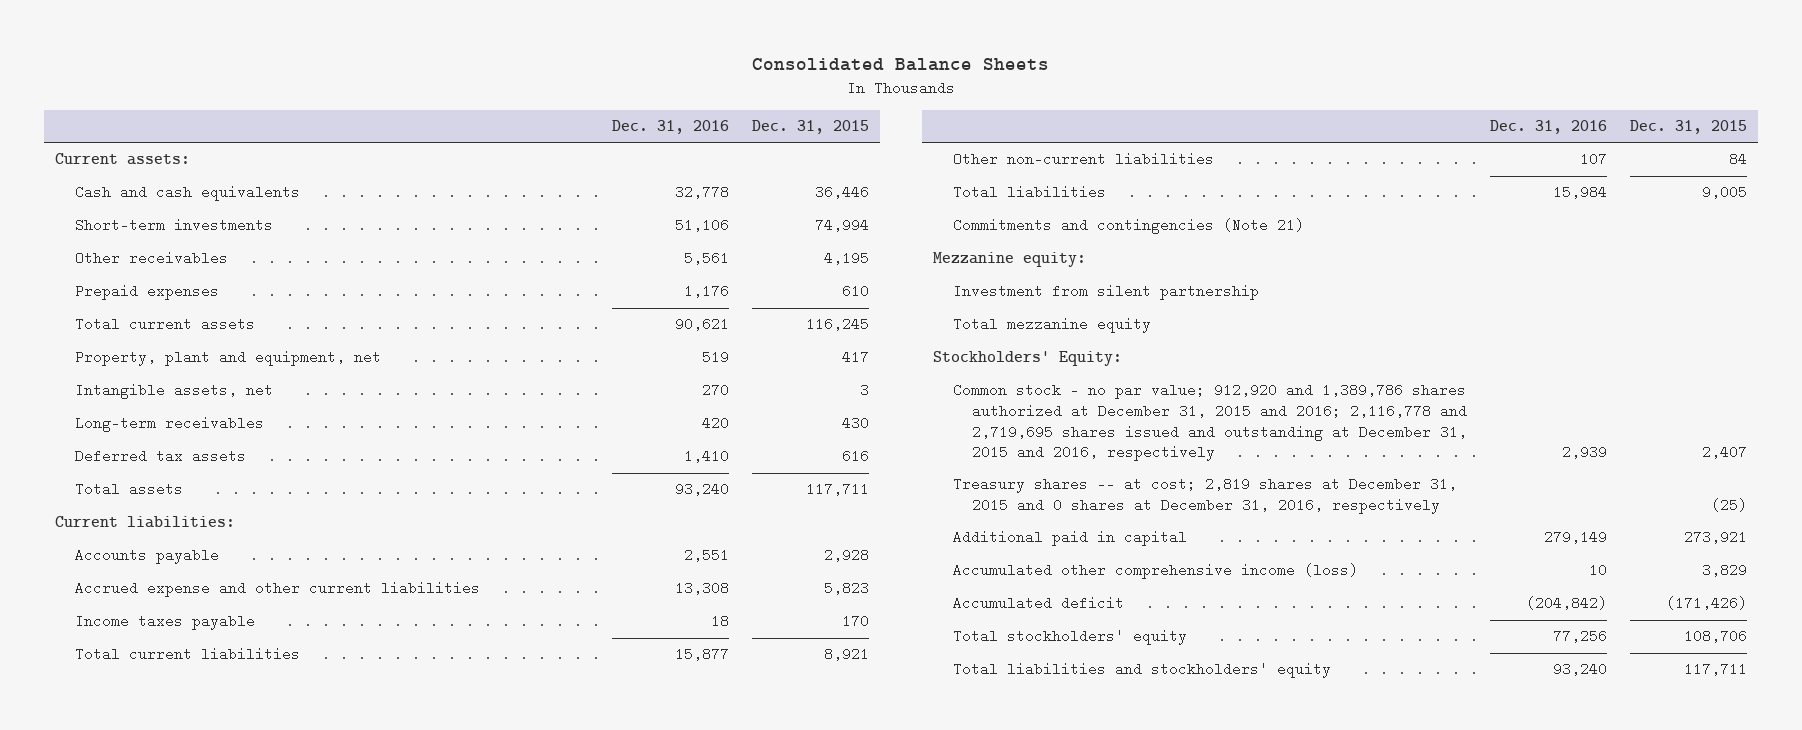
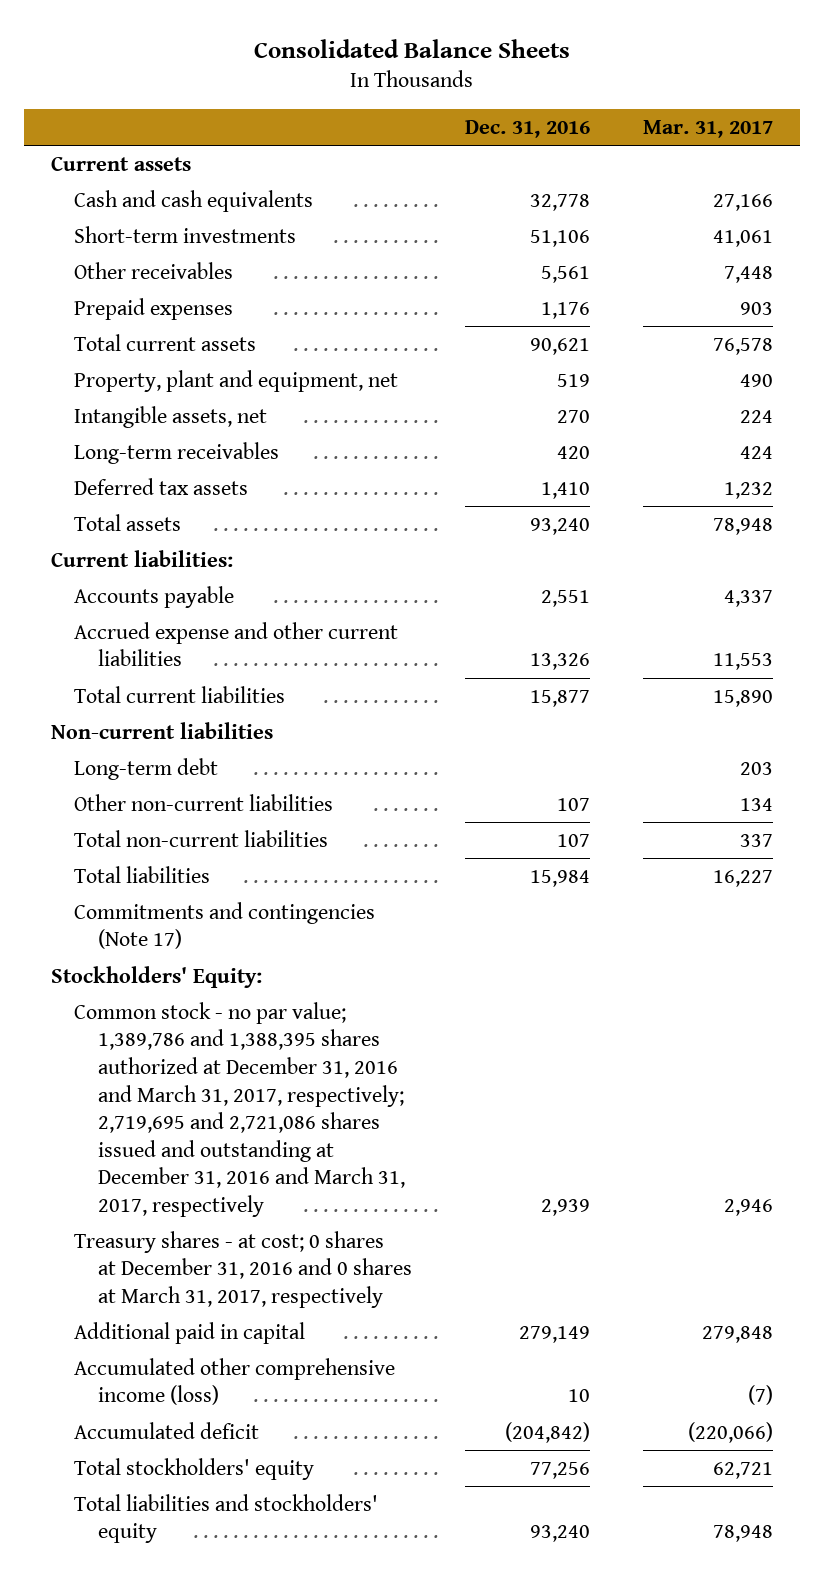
[751,120,869,135] Dec. 31, 2015 -> none
none -> [643,119,774,138] Mar. 31, 2017
[55,153,191,166] Current assets: -> [50,155,191,171] Current assets
[74,614,255,631] Income taxes payable -> none
[674,581,729,596] 13,308 -> [530,653,591,671] 13,326
none -> [50,721,273,739] Non-current liabilities
none -> [74,757,219,780] Long-term debt
none -> [74,829,329,847] Total non-current liabilities
[933,252,1087,268] Mezzanine equity: -> none
[952,284,1259,301] Investment from silent partnership -> none
[952,317,1151,334] Total mezzanine equity -> none
[952,218,1304,235] Commitments and contingencies (Note 21) -> [74,901,376,950] Commitments and contingencies (Note 17)
[952,383,1468,462] Common stock - no par value; 912,920 and 1,389,786 shares authorized at December 31, 2015 and 2016; 2,116,778 and 2,719,695 shares issued and outstanding at December 31, 2015 and 2016, respectively -> [74,1001,405,1218] Common stock - no par value; 1,389,786 and 1,388,395 shares authorized at December 31, 2016 and March 31, 2017, respectively; 2,719,695 and 2,721,086 shares issued and outstanding at December 31, 2016 and March 31, 2017, respectively
[952,477,1457,514] Treasury shares -- at cost; 2,819 shares at December 31, 2015 and 0 shares at December 31, 2016, respectively -> [74,1230,412,1309] Treasury shares - at cost; 0 shares at December 31, 2016 and 0 shares at March 31, 2017, respectively

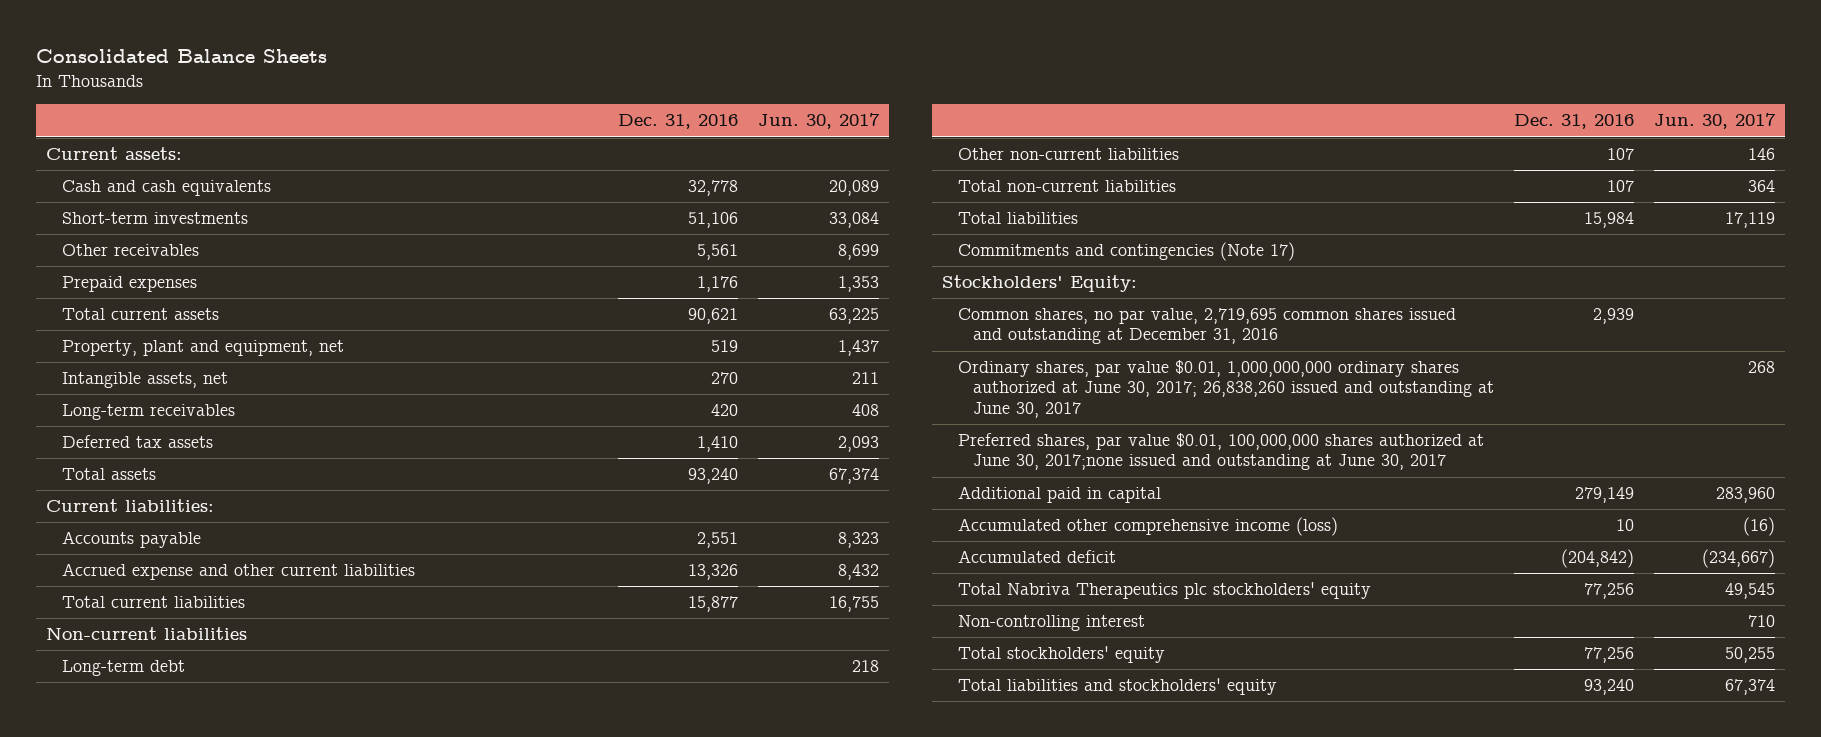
[643,119,774,138] Mar. 31, 2017 -> none
none -> [757,113,880,130] Jun. 30, 2017
[50,155,191,171] Current assets -> [46,147,183,161] Current assets:
[74,1230,412,1309] Treasury shares - at cost; 0 shares at December 31, 2016 and 0 shares at March 31, 2017, respectively -> none
[74,1001,405,1218] Common stock - no par value; 1,389,786 and 1,388,395 shares authorized at December 31, 2016 and March 31, 2017, respectively; 2,719,695 and 2,721,086 shares issued and outstanding at December 31, 2016 and March 31, 2017, respectively -> [957,308,1456,345] Common shares, no par value, 2,719,695 common shares issued and outstanding at December 31, 2016
none -> [957,360,1494,418] Ordinary shares, par value $0.01, 1,000,000,000 ordinary shares authorized at June 30, 2017; 26,838,260 issued and outstanding at June 30, 2017
none -> [957,433,1484,471] Preferred shares, par value $0.01, 100,000,000 shares authorized at June 30, 2017;none issued and outstanding at June 30, 2017
none -> [957,582,1371,600] Total Nabriva Therapeutics plc stockholders' equity
none -> [957,615,1145,632] Non-controlling interest

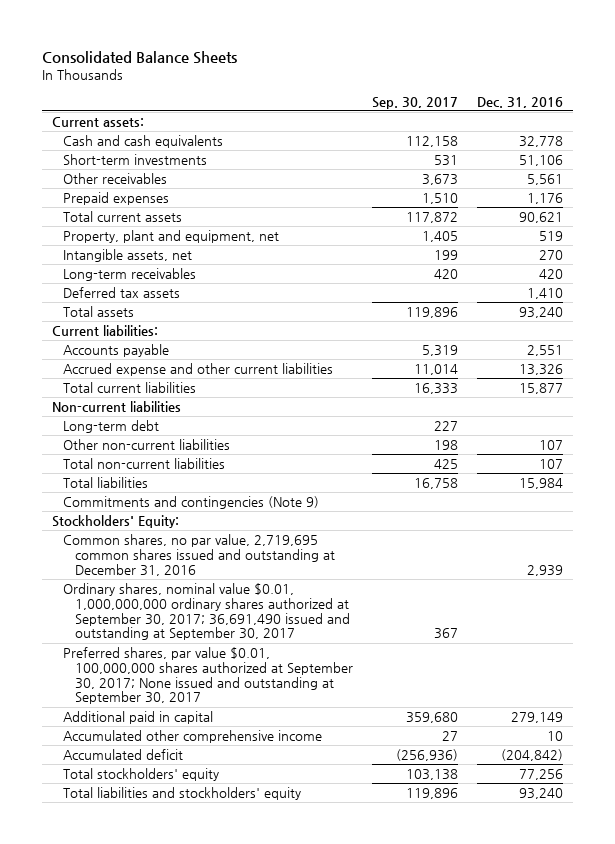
[757,113,880,130] Jun. 30, 2017 -> none
none -> [371,96,458,109] Sep. 30, 2017
[957,242,1295,262] Commitments and contingencies (Note 17) -> [63,496,320,510] Commitments and contingencies (Note 9)
[957,360,1494,418] Ordinary shares, par value $0.01, 1,000,000,000 ordinary shares authorized at June 30, 2017; 26,838,260 issued and outstanding at June 30, 2017 -> [63,583,350,641] Ordinary shares, nominal value $0.01, 1,000,000,000 ordinary shares authorized at September 30, 2017; 36,691,490 issued and outstanding at September 30, 2017
[957,433,1484,471] Preferred shares, par value $0.01, 100,000,000 shares authorized at June 30, 2017;none issued and outstanding at June 30, 2017 -> [63,647,353,705] Preferred shares, par value $0.01, 100,000,000 shares authorized at September 30, 2017; None issued and outstanding at September 30, 2017
[957,517,1338,537] Accumulated other comprehensive income (loss) -> [63,730,323,744] Accumulated other comprehensive income
[957,582,1371,600] Total Nabriva Therapeutics plc stockholders' equity -> none
[957,615,1145,632] Non-controlling interest -> none

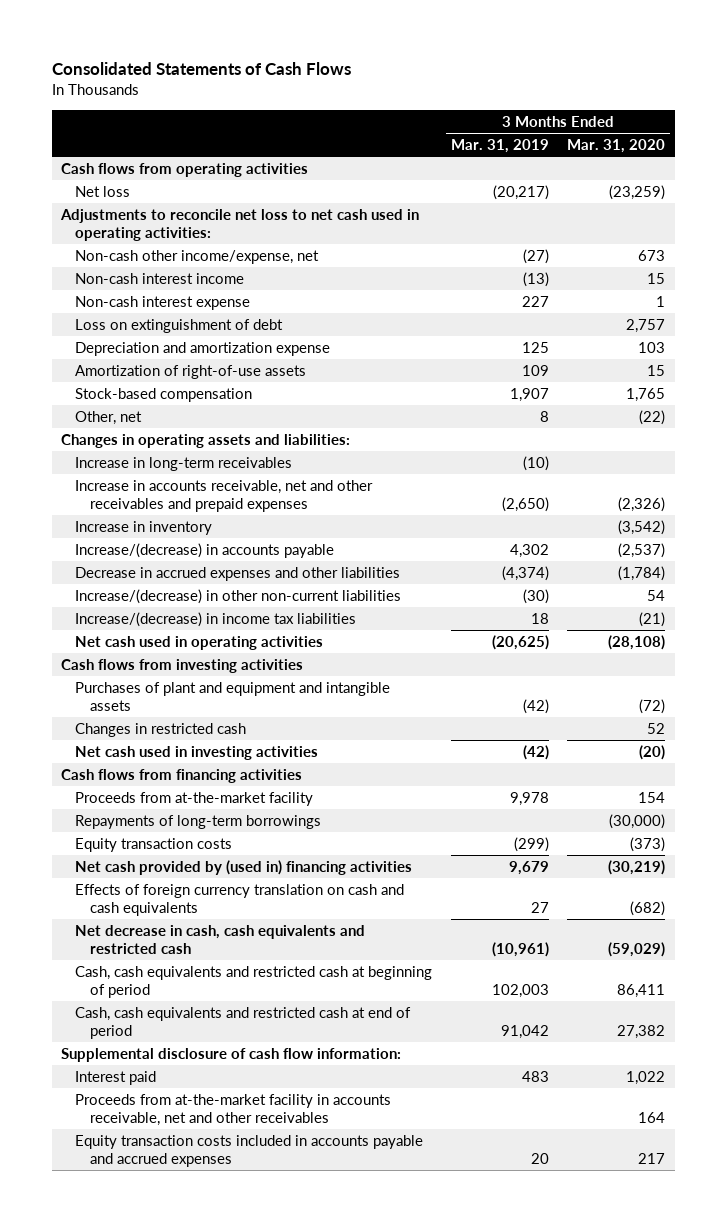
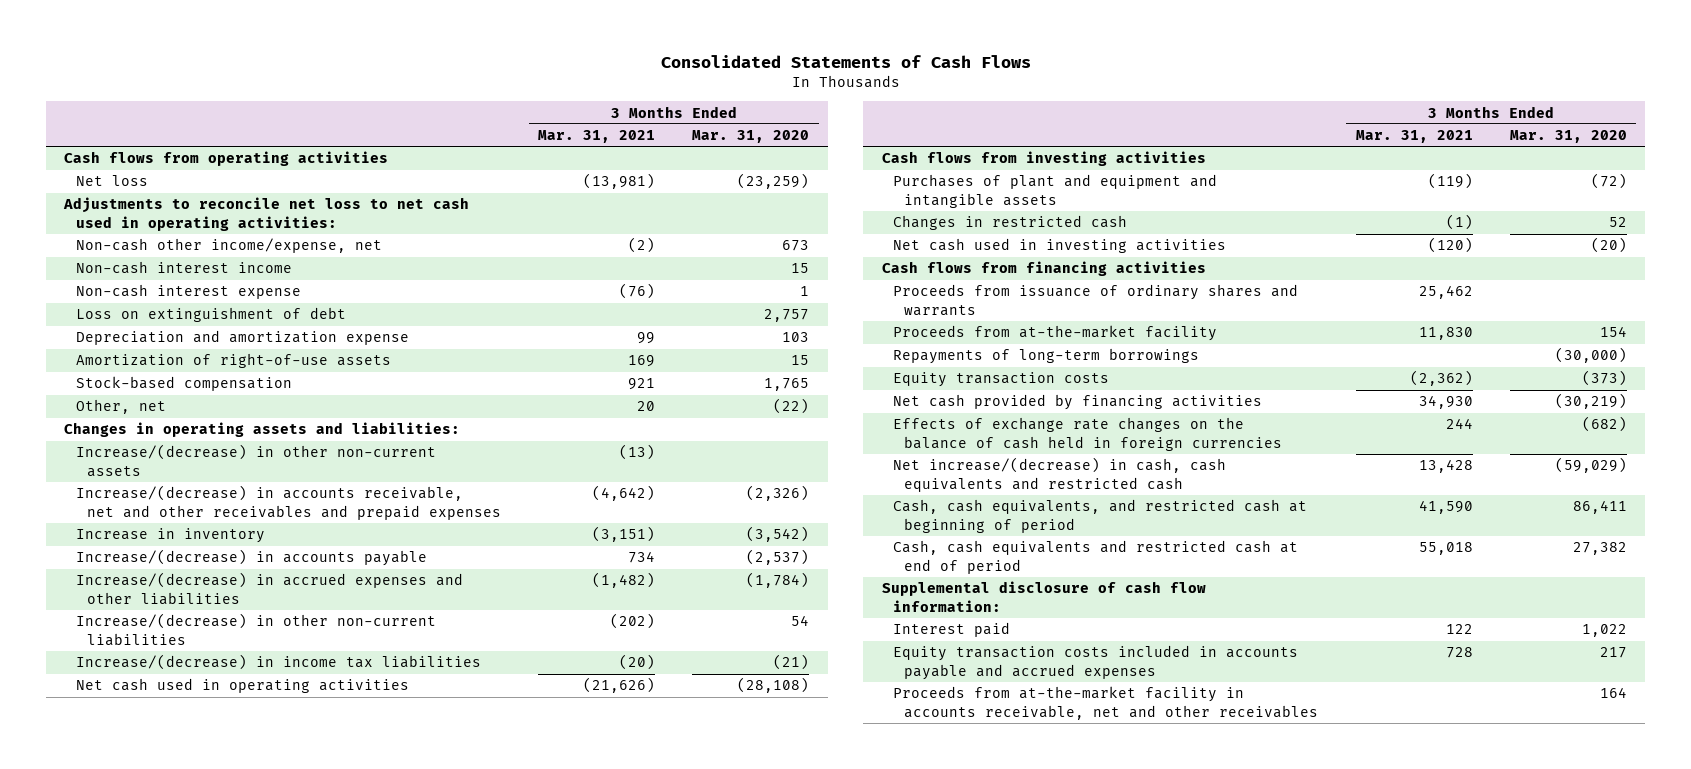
[450,139,549,154] Mar. 31, 2019 -> none
none -> [538,130,656,144] Mar. 31, 2021
[75,456,293,471] Increase in long-term receivables -> none
none -> [75,444,436,477] Increase/(decrease) in other non-current assets
[75,479,374,512] Increase in accounts receivable, net and other receivables and prepaid expenses -> [75,485,501,520] Increase/(decrease) in accounts receivable, net and other receivables and prepaid expenses
[75,566,401,581] Decrease in accrued expenses and other liabilities -> [75,572,463,605] Increase/(decrease) in accrued expenses and other liabilities
none -> [893,284,1299,316] Proceeds from issuance of ordinary shares and warrants
[75,859,413,875] Net cash provided by (used in) financing activities -> [893,394,1263,411] Net cash provided by financing activities
[75,883,405,916] Effects of foreign currency translation on cash and cash equivalents -> [893,417,1283,451] Effects of exchange rate changes on the balance of cash held in foreign currencies
[75,924,366,954] Net decrease in cash, cash equivalents and restricted cash -> [893,457,1227,492] Net increase/(decrease) in cash, cash equivalents and restricted cash
[75,965,433,998] Cash, cash equivalents and restricted cash at beginning of period -> [893,499,1308,533] Cash, cash equivalents, and restricted cash at beginning of period
[75,1093,392,1126] Proceeds from at-the-market facility in accounts receivable, net and other receivables -> [893,686,1319,720] Proceeds from at-the-market facility in accounts receivable, net and other receivables

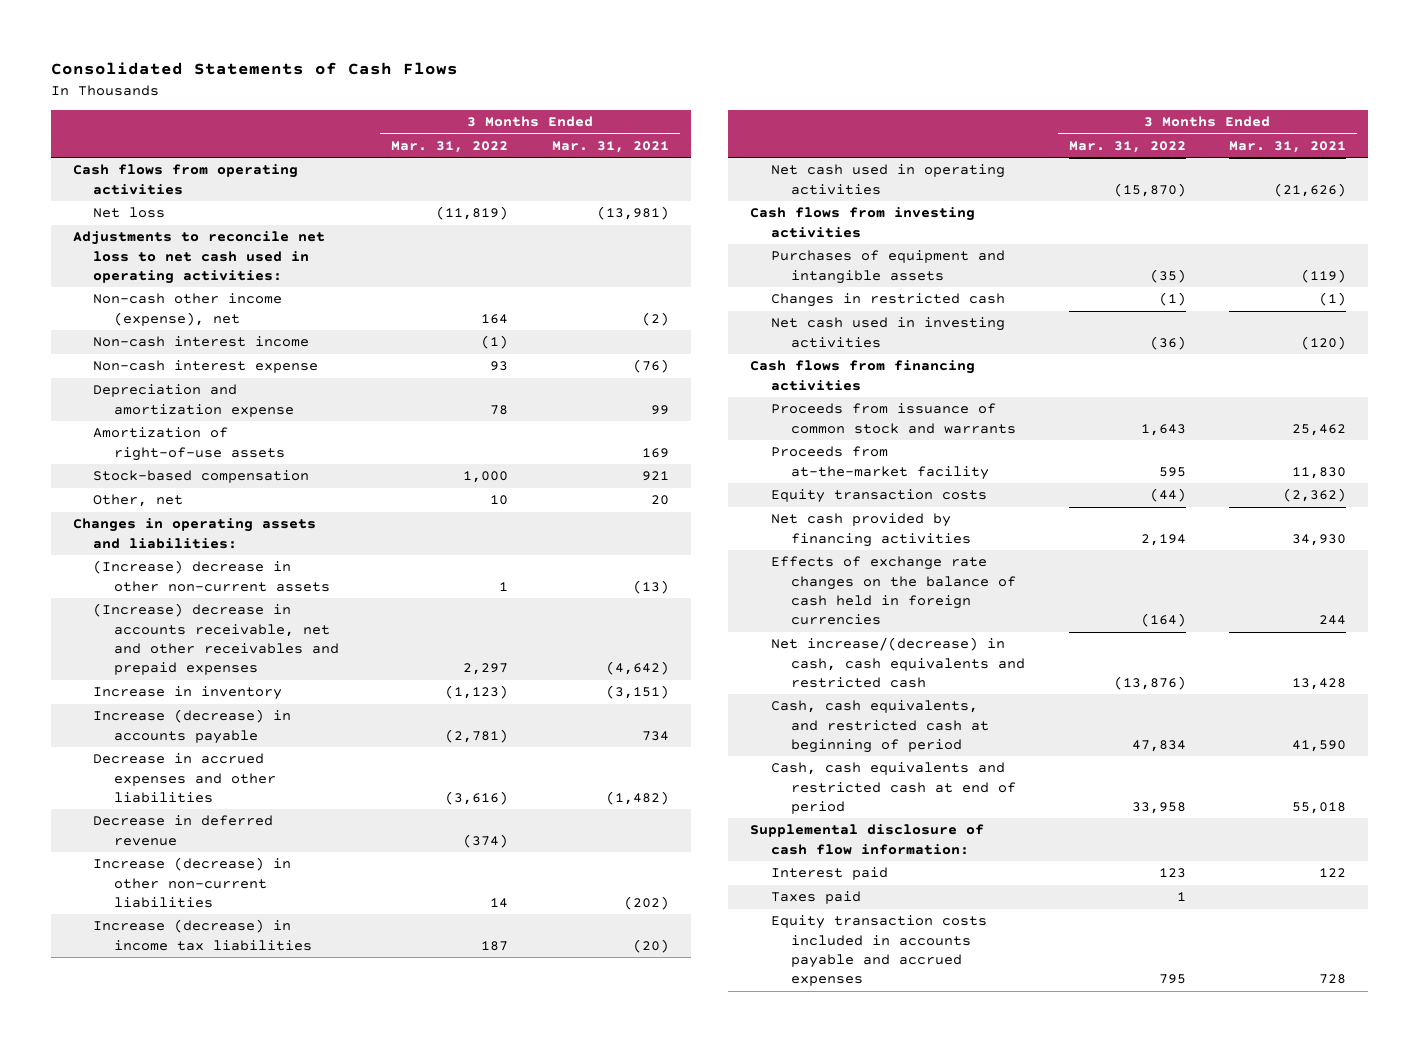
[692,130,810,144] Mar. 31, 2020 -> none
none -> [391,140,509,153] Mar. 31, 2022
[75,238,382,254] Non-cash other income/expense, net -> [93,293,283,326] Non-cash other income (expense), net
[75,307,346,323] Loss on extinguishment of debt -> none
[75,444,436,477] Increase/(decrease) in other non-current assets -> [93,560,330,592] (Increase) decrease in other non-current assets
[75,485,501,520] Increase/(decrease) in accounts receivable, net and other receivables and prepaid expenses -> [93,603,339,676] (Increase) decrease in accounts receivable, net and other receivables and prepaid expenses
[75,549,427,567] Increase/(decrease) in accounts payable -> [93,709,292,744] Increase (decrease) in accounts payable
[75,572,463,605] Increase/(decrease) in accrued expenses and other liabilities -> [93,753,276,803] Decrease in accrued expenses and other liabilities
none -> [93,815,274,846] Decrease in deferred revenue
[75,613,436,646] Increase/(decrease) in other non-current liabilities -> [93,857,292,908] Increase (decrease) in other non-current liabilities
[75,654,481,671] Increase/(decrease) in income tax liabilities -> [93,919,312,951] Increase (decrease) in income tax liabilities
[893,174,1218,208] Purchases of plant and equipment and intangible assets -> [770,250,1005,284] Purchases of equipment and intangible assets
[893,284,1299,316] Proceeds from issuance of ordinary shares and warrants -> [770,403,1016,434] Proceeds from issuance of common stock and warrants
[893,348,1200,365] Repayments of long-term borrowings -> none
none -> [770,891,861,905] Taxes paid
[893,686,1319,720] Proceeds from at-the-market facility in accounts receivable, net and other receivables -> none

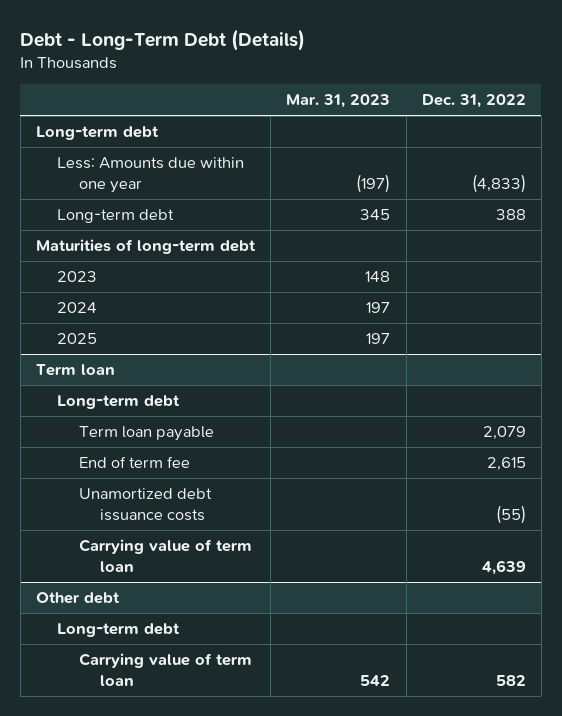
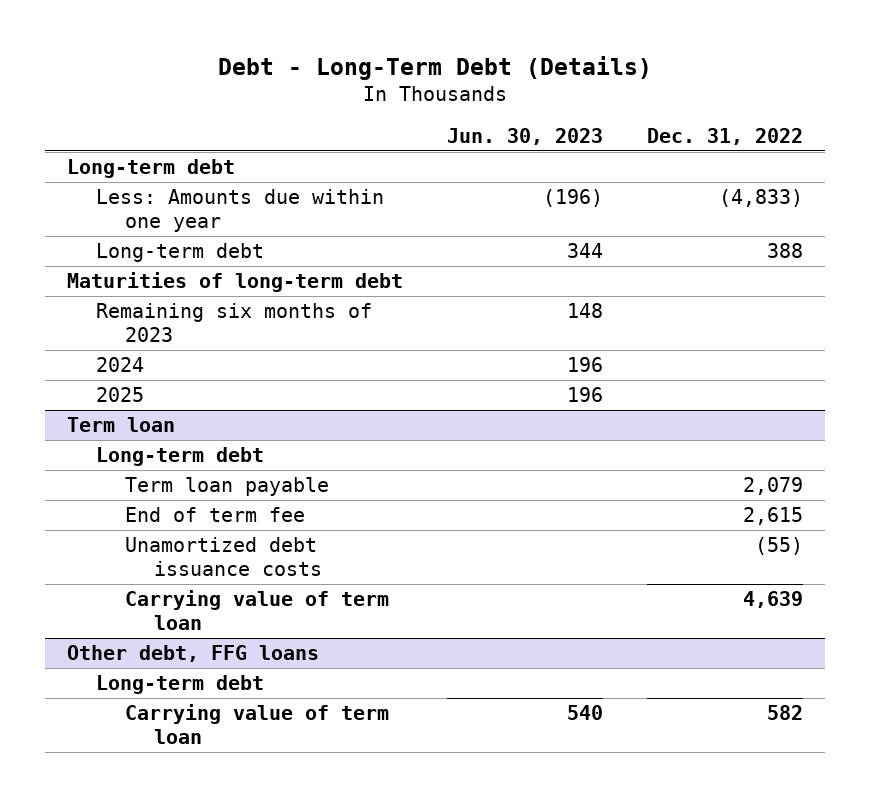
[286,94,391,109] Mar. 31, 2023 -> none
none -> [446,127,603,145] Jun. 30, 2023
[57,271,98,283] 2023 -> none
none -> [96,303,373,343] Remaining six months of 2023
[36,592,121,605] Other debt -> [66,645,319,663] Other debt, FFG loans

